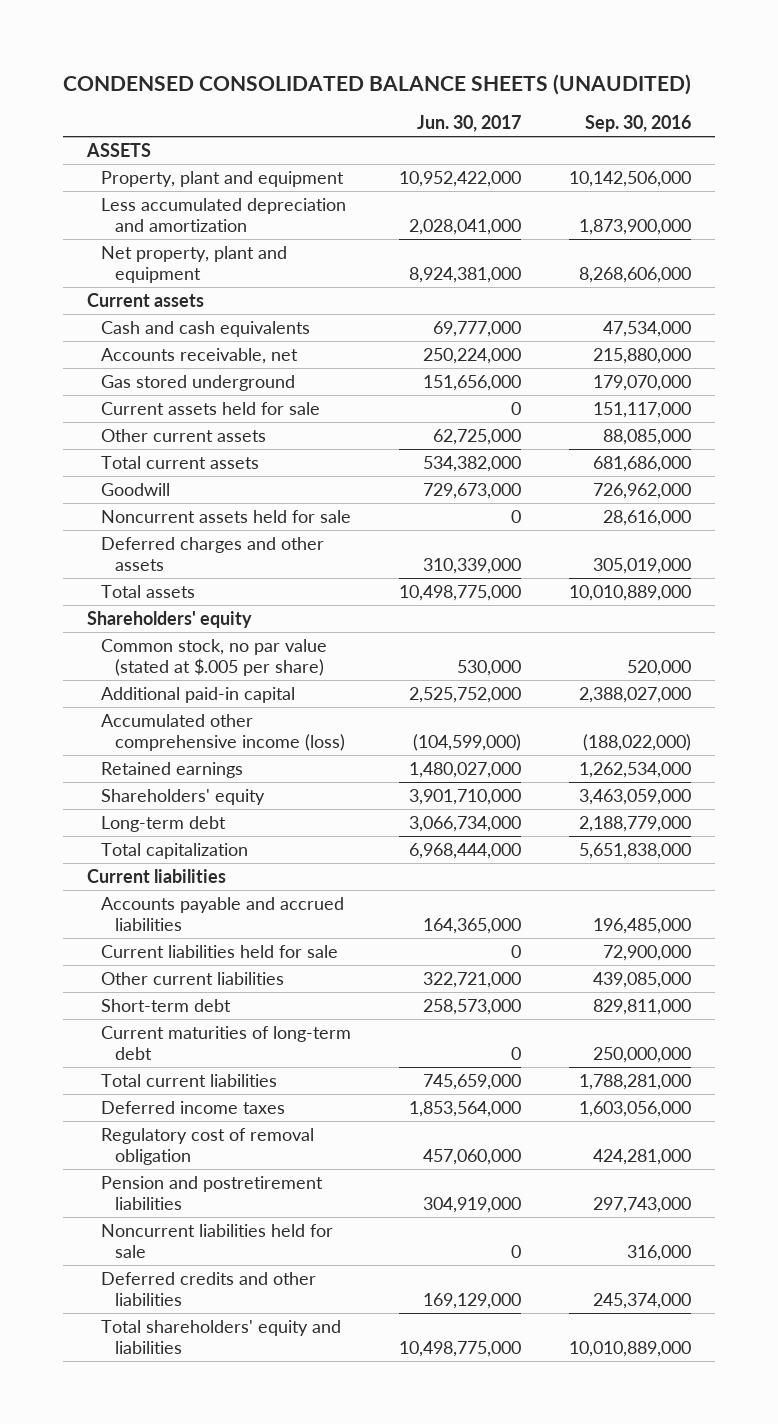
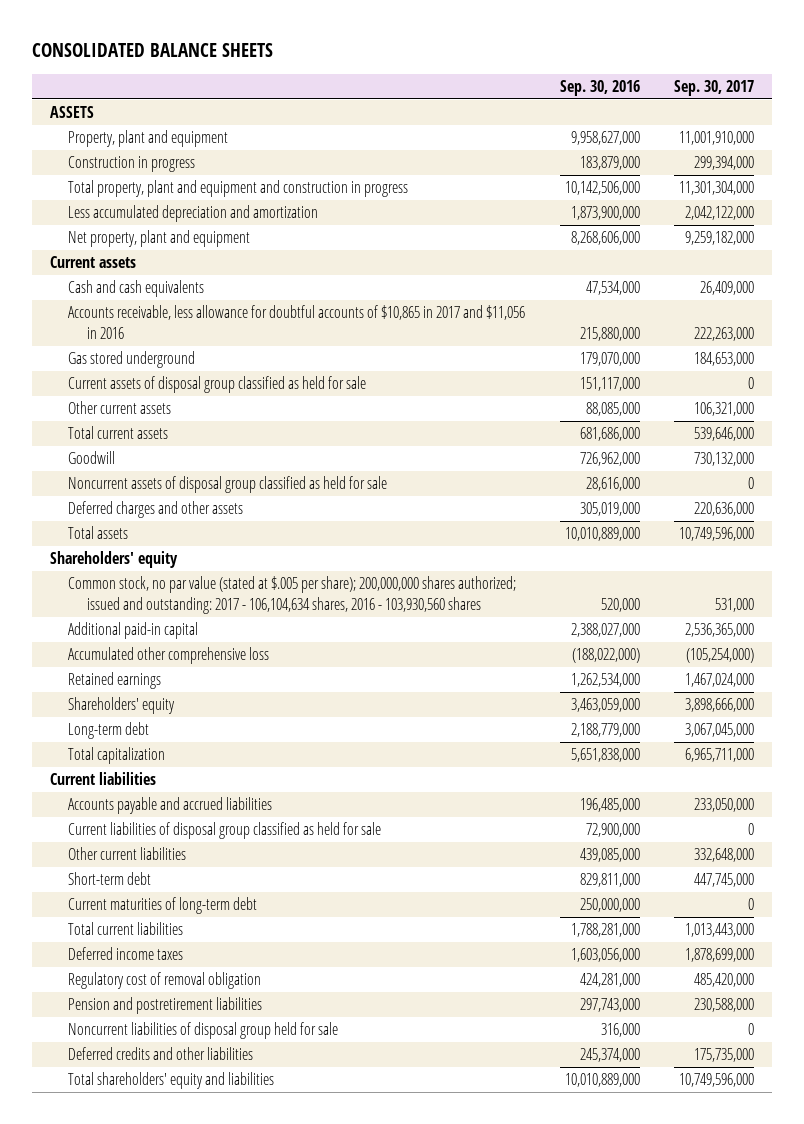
[62,74,691,96] CONDENSED CONSOLIDATED BALANCE SHEETS (UNAUDITED) -> [32,43,274,58] CONSOLIDATED BALANCE SHEETS
[416,115,521,133] Jun. 30, 2017 -> none
none -> [674,80,755,97] Sep. 30, 2017
[568,170,691,187] 10,142,506,000 -> [570,131,640,146] 9,958,627,000
none -> [68,156,196,173] Construction in progress
none -> [68,180,409,198] Total property, plant and equipment and construction in progress
[100,347,298,364] Accounts receivable, net -> [68,305,526,340] Accounts receivable, less allowance for doubtful accounts of $10,865 in 2017 and $11,056 in 2016
[100,401,320,415] Current assets held for sale -> [68,376,367,394] Current assets of disposal group classified as held for sale
[100,509,351,523] Noncurrent assets held for sale -> [68,476,388,494] Noncurrent assets of disposal group classified as held for sale
[100,638,327,677] Common stock, no par value (stated at $.005 per share) -> [68,576,517,615] Common stock, no par value (stated at $.005 per share); 200,000,000 shares authorized; issued and outstanding: 2017 - 106,104,634 shares, 2016 - 103,930,560 shares
[100,713,345,752] Accumulated other comprehensive income (loss) -> [68,647,270,665] Accumulated other comprehensive loss
[100,944,338,958] Current liabilities held for sale -> [68,822,382,840] Current liabilities of disposal group classified as held for sale
[100,1223,333,1259] Noncurrent liabilities held for sale -> [68,1022,339,1040] Noncurrent liabilities of disposal group held for sale

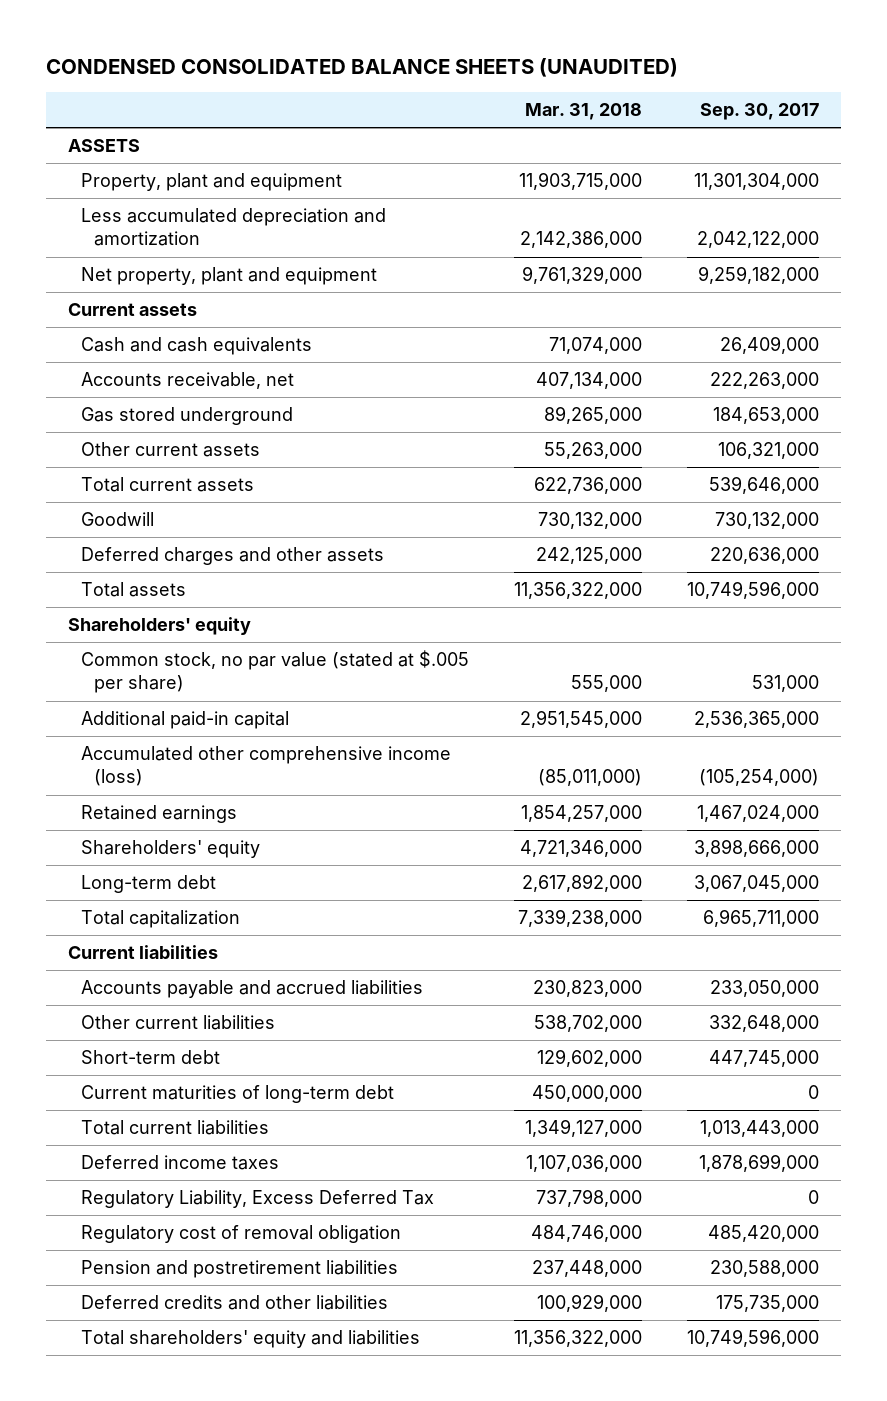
[32,43,274,58] CONSOLIDATED BALANCE SHEETS -> [45,57,678,77] CONDENSED CONSOLIDATED BALANCE SHEETS (UNAUDITED)
[559,80,640,97] Sep. 30, 2016 -> none
none -> [525,102,643,120] Mar. 31, 2018
[68,156,196,173] Construction in progress -> none
[68,180,409,198] Total property, plant and equipment and construction in progress -> none
[679,131,755,146] 11,001,910,000 -> [693,173,819,191] 11,301,304,000
[68,305,526,340] Accounts receivable, less allowance for doubtful accounts of $10,865 in 2017 and $11,056 in 2016 -> [81,372,295,390] Accounts receivable, net
[68,376,367,394] Current assets of disposal group classified as held for sale -> none
[68,476,388,494] Noncurrent assets of disposal group classified as held for sale -> none
[68,576,517,615] Common stock, no par value (stated at $.005 per share); 200,000,000 shares authorized; issued and outstanding: 2017 - 106,104,634 shares, 2016 - 103,930,560 shares -> [81,650,470,694] Common stock, no par value (stated at $.005 per share)
[68,647,270,665] Accumulated other comprehensive loss -> [81,746,452,787] Accumulated other comprehensive income (loss)
[68,822,382,840] Current liabilities of disposal group classified as held for sale -> none
none -> [81,1190,435,1209] Regulatory Liability, Excess Deferred Tax
[68,1022,339,1040] Noncurrent liabilities of disposal group held for sale -> none

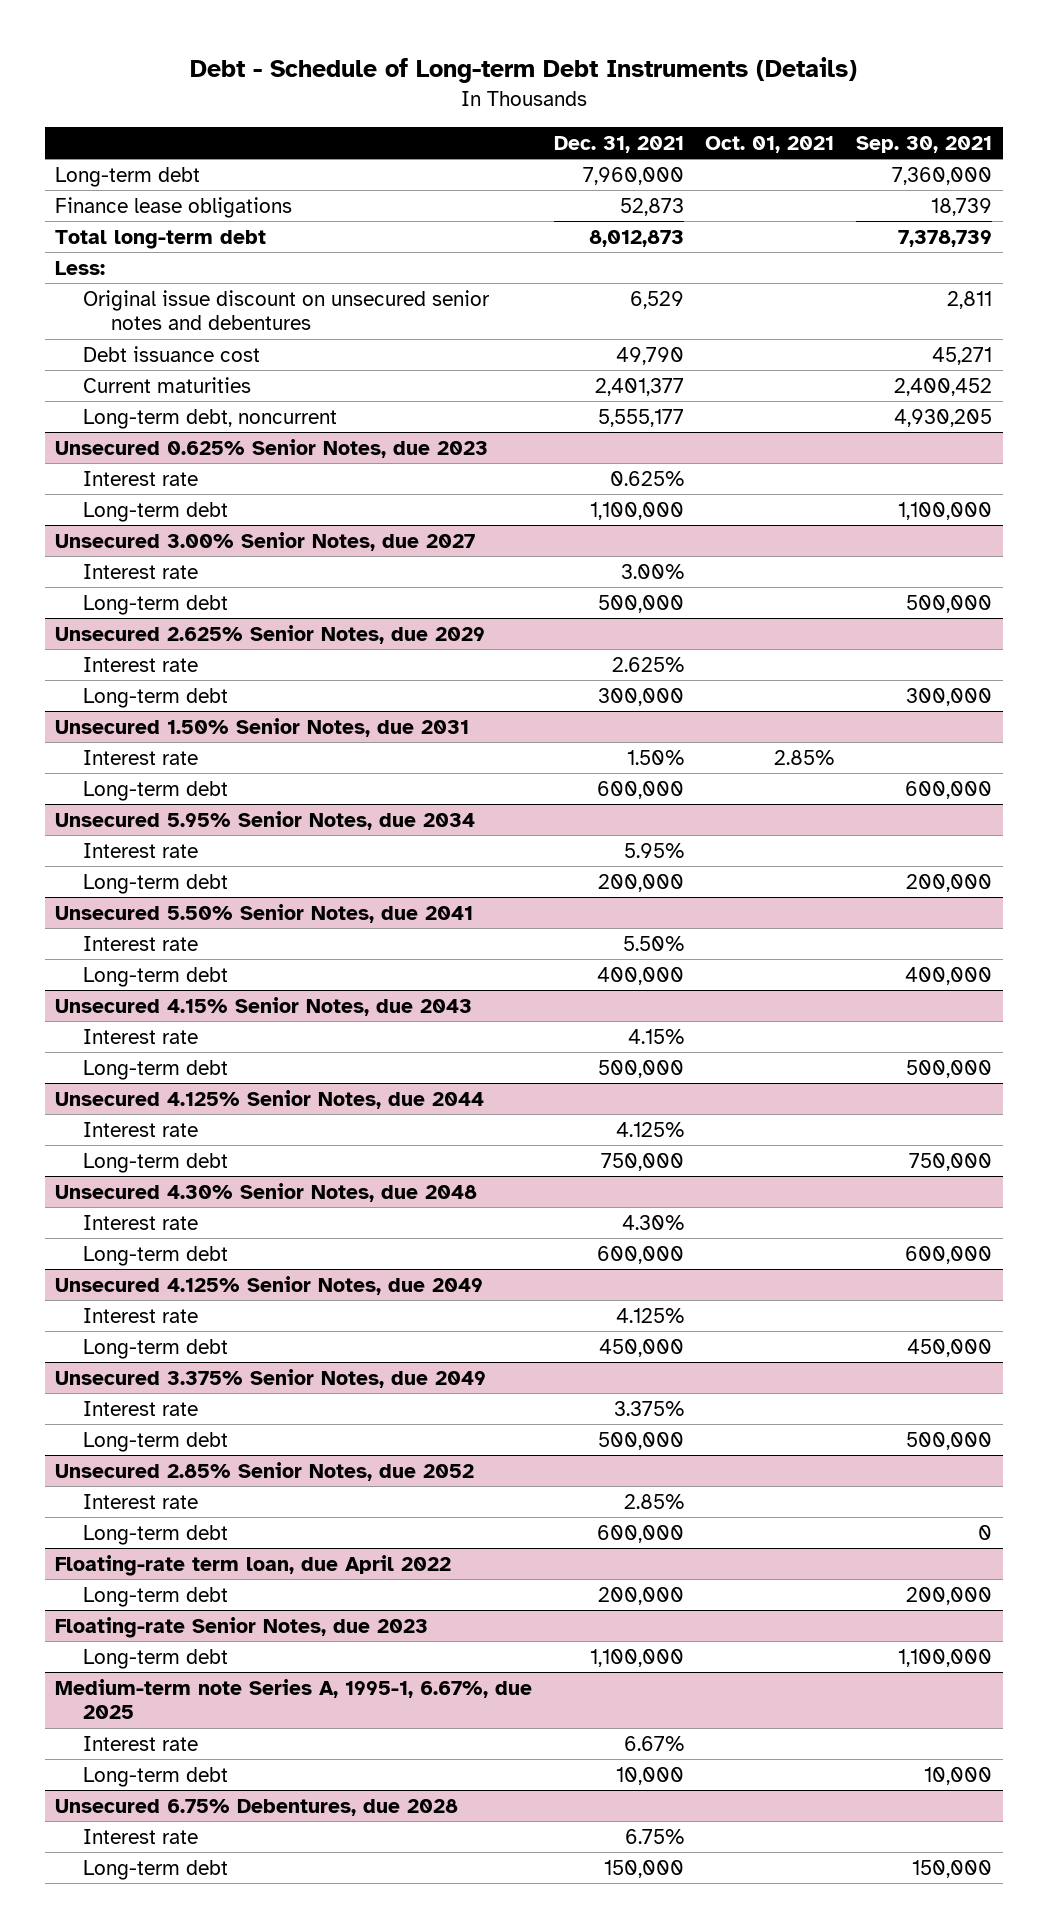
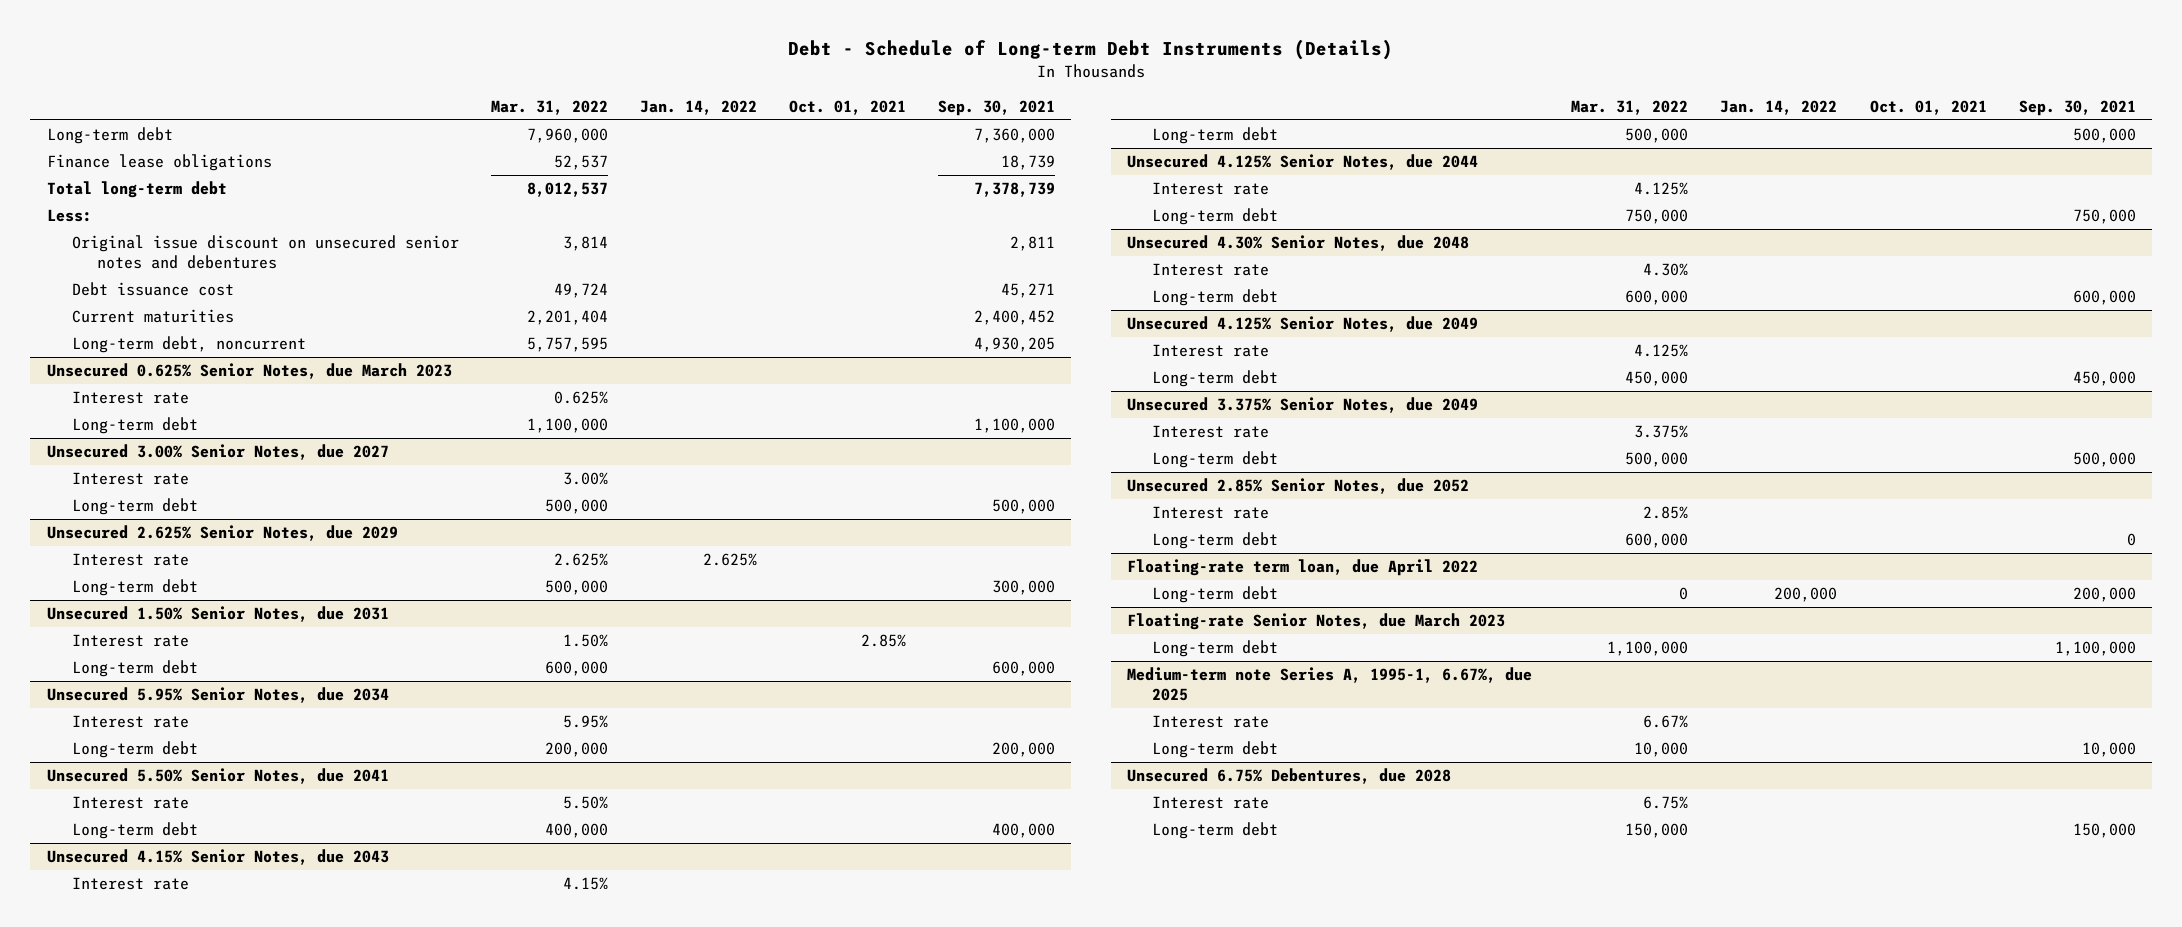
[553,135,684,153] Dec. 31, 2021 -> none
none -> [490,99,608,115] Mar. 31, 2022
none -> [639,99,757,115] Jan. 14, 2022
[55,438,489,458] Unsecured 0.625% Senior Notes, due 2023 -> [46,362,452,379] Unsecured 0.625% Senior Notes, due March 2023
[55,1616,429,1638] Floating-rate Senior Notes, due 2023 -> [1127,612,1506,630] Floating-rate Senior Notes, due March 2023

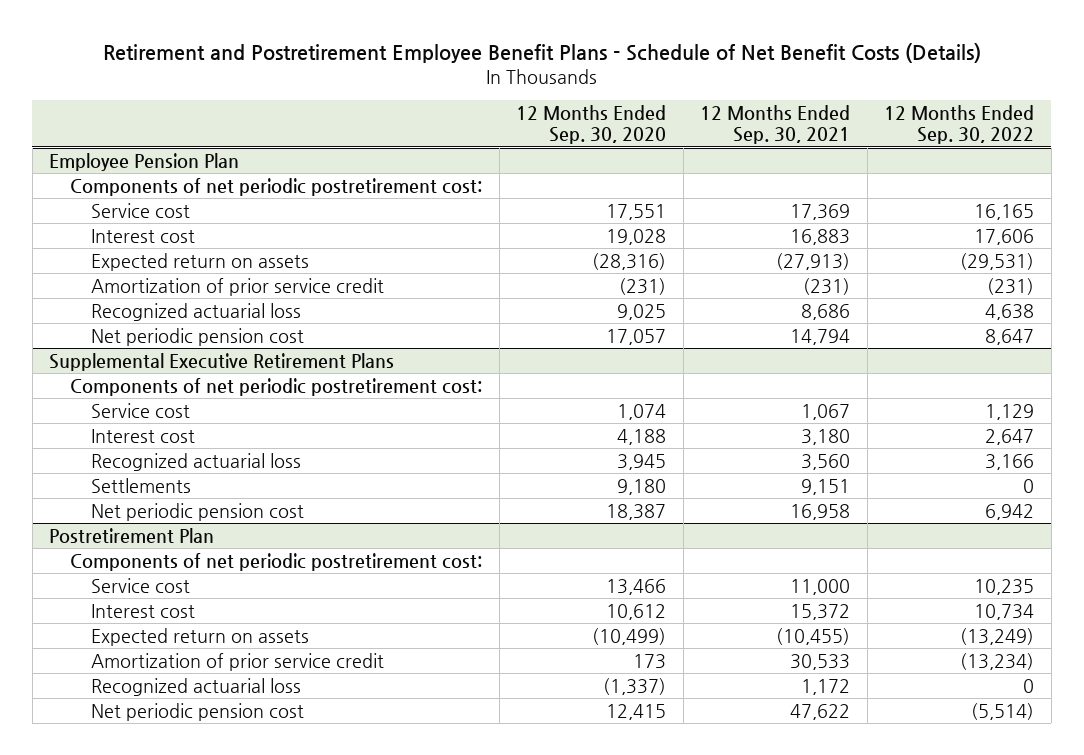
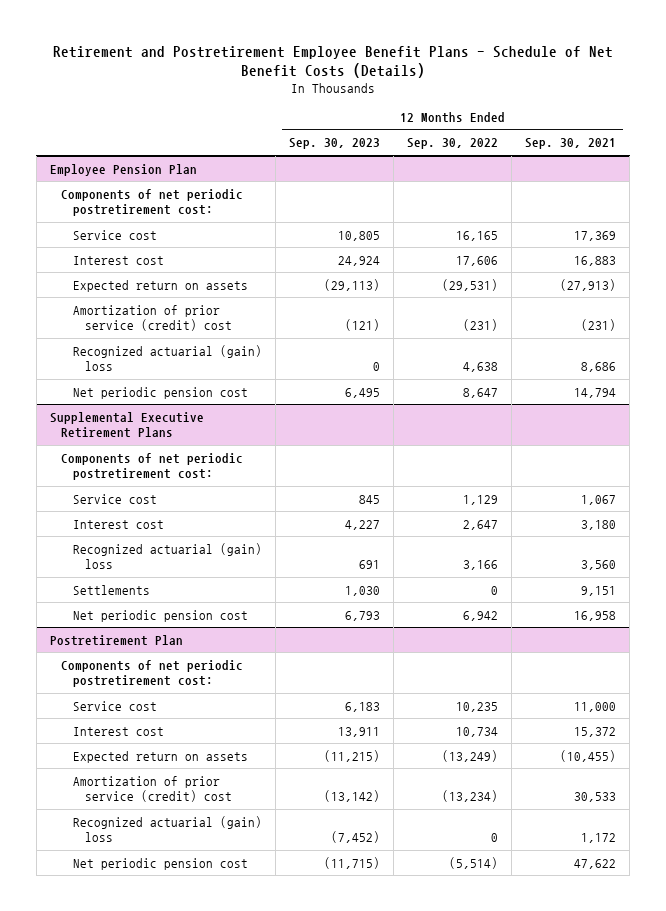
[516,105,667,145] 12 Months Ended Sep. 30, 2020 -> none
none -> [289,138,381,150] Sep. 30, 2023
[90,277,384,296] Amortization of prior service credit -> [73,304,232,332] Amortization of prior service (credit) cost
[90,302,301,321] Recognized actuarial loss -> [73,344,263,372] Recognized actuarial (gain) loss
[90,452,301,471] Recognized actuarial loss -> [73,542,263,570] Recognized actuarial (gain) loss
[90,652,384,671] Amortization of prior service credit -> [73,775,232,803] Amortization of prior service (credit) cost
[90,677,301,696] Recognized actuarial loss -> [73,815,263,843] Recognized actuarial (gain) loss

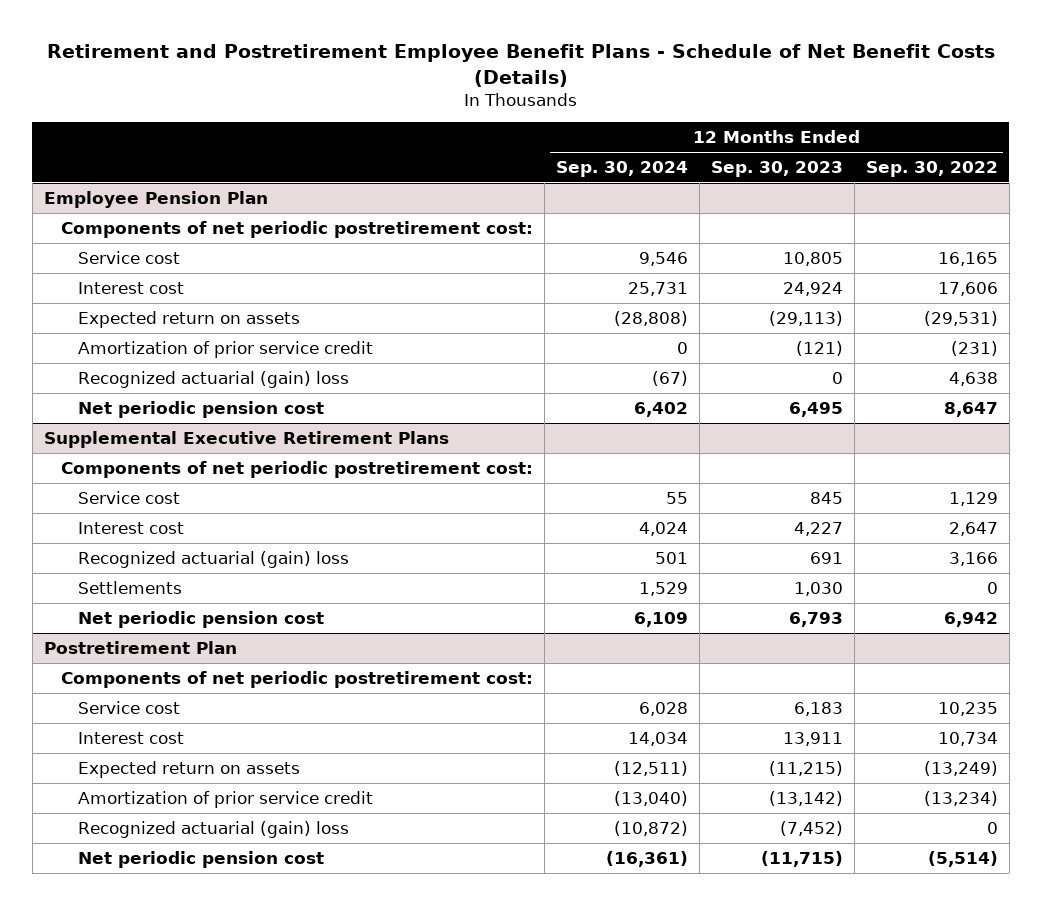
[525,138,617,150] Sep. 30, 2021 -> none
none -> [555,161,688,178] Sep. 30, 2024
[73,304,232,332] Amortization of prior service (credit) cost -> [77,340,373,358] Amortization of prior service credit
[73,775,232,803] Amortization of prior service (credit) cost -> [77,790,373,808] Amortization of prior service credit

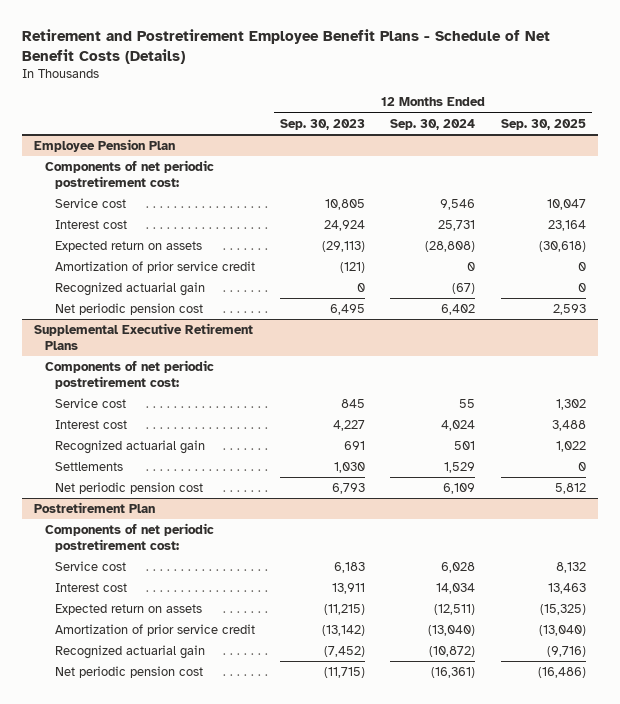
[865,161,998,178] Sep. 30, 2022 -> none
none -> [500,118,586,130] Sep. 30, 2025
[77,370,349,388] Recognized actuarial (gain) loss -> [55,282,206,297] Recognized actuarial gain
[77,550,349,568] Recognized actuarial (gain) loss -> [55,440,206,455] Recognized actuarial gain
[77,820,349,838] Recognized actuarial (gain) loss -> [55,645,206,660] Recognized actuarial gain

